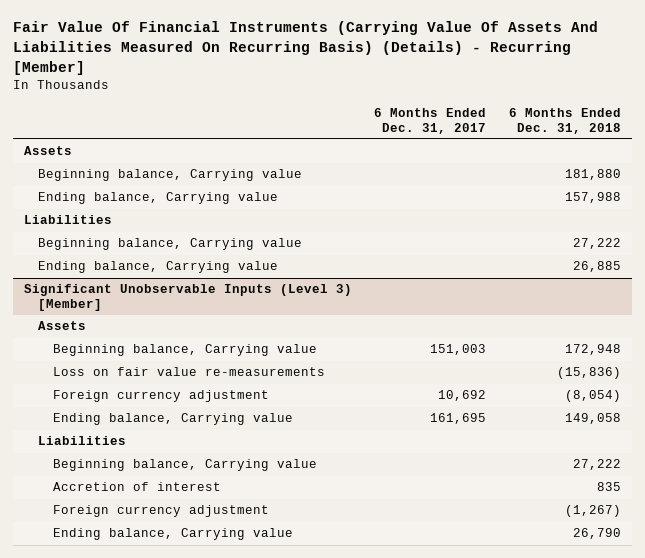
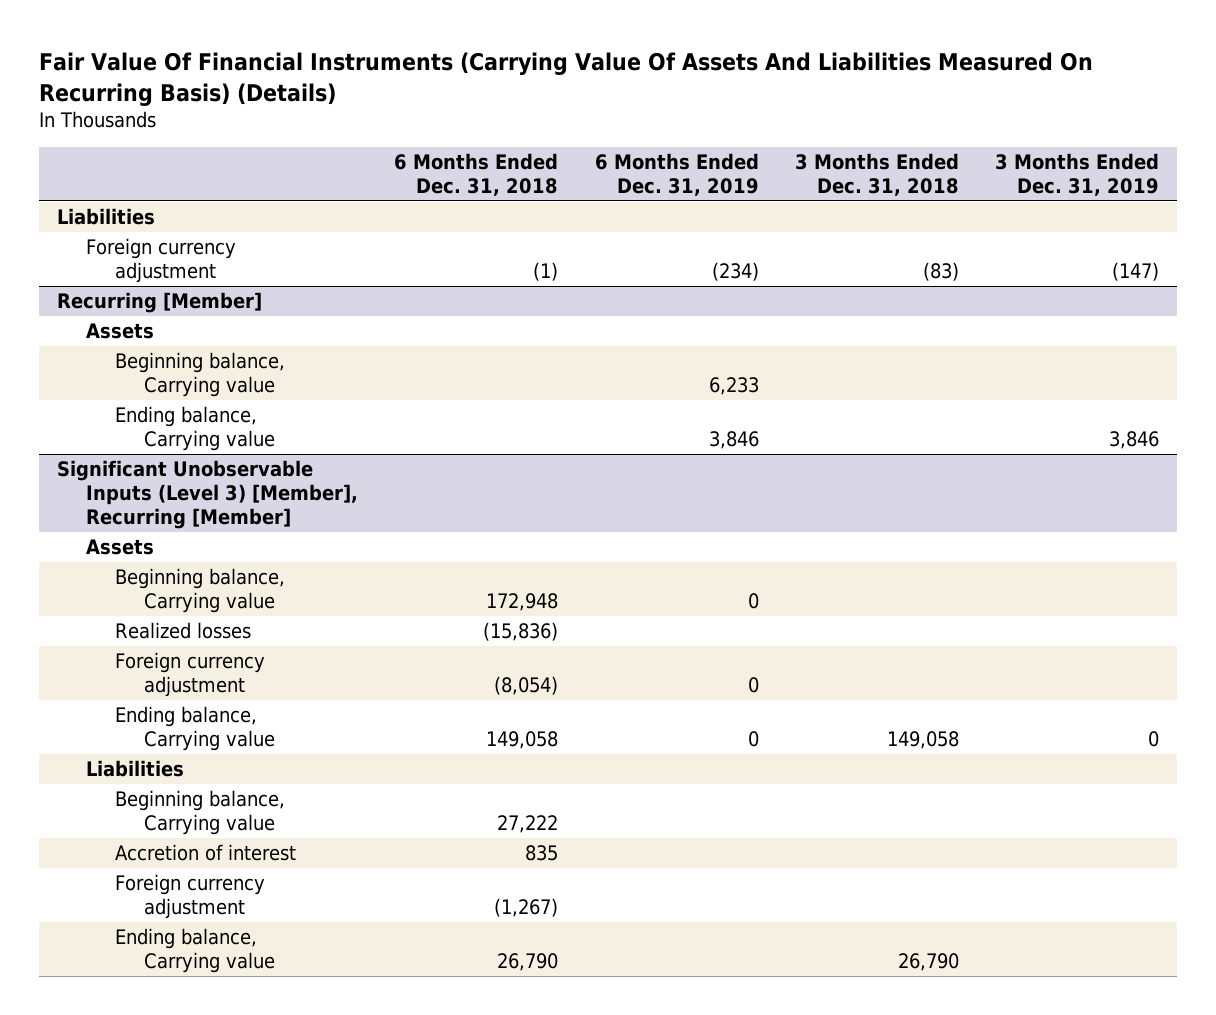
[12,21,598,75] Fair Value Of Financial Instruments (Carrying Value Of Assets And Liabilities Measured On Recurring Basis) (Details) - Recurring [Member] -> [38,51,1093,106] Fair Value Of Financial Instruments (Carrying Value Of Assets And Liabilities Measured On Recurring Basis) (Details)
[374,108,487,134] 6 Months Ended Dec. 31, 2017 -> none
none -> [594,153,759,197] 6 Months Ended Dec. 31, 2019
none -> [794,153,959,197] 3 Months Ended Dec. 31, 2018
none -> [995,153,1160,197] 3 Months Ended Dec. 31, 2019
[23,146,72,156] Assets -> none
[38,169,303,182] Beginning balance, Carrying value -> none
[38,192,279,205] Ending balance, Carrying value -> none
[38,238,303,251] Beginning balance, Carrying value -> none
[38,261,279,274] Ending balance, Carrying value -> none
[23,284,352,312] Significant Unobservable Inputs (Level 3) [Member] -> none
none -> [85,238,236,284] Foreign currency adjustment
none -> [56,292,262,314] Recurring [Member]
none -> [114,352,285,398] Beginning balance, Carrying value
none -> [114,406,275,452] Ending balance, Carrying value
none -> [56,460,358,530] Significant Unobservable Inputs (Level 3) [Member], Recurring [Member]
none -> [85,539,154,556] Assets
[52,367,325,377] Loss on fair value re-measurements -> [114,622,251,640] Realized losses

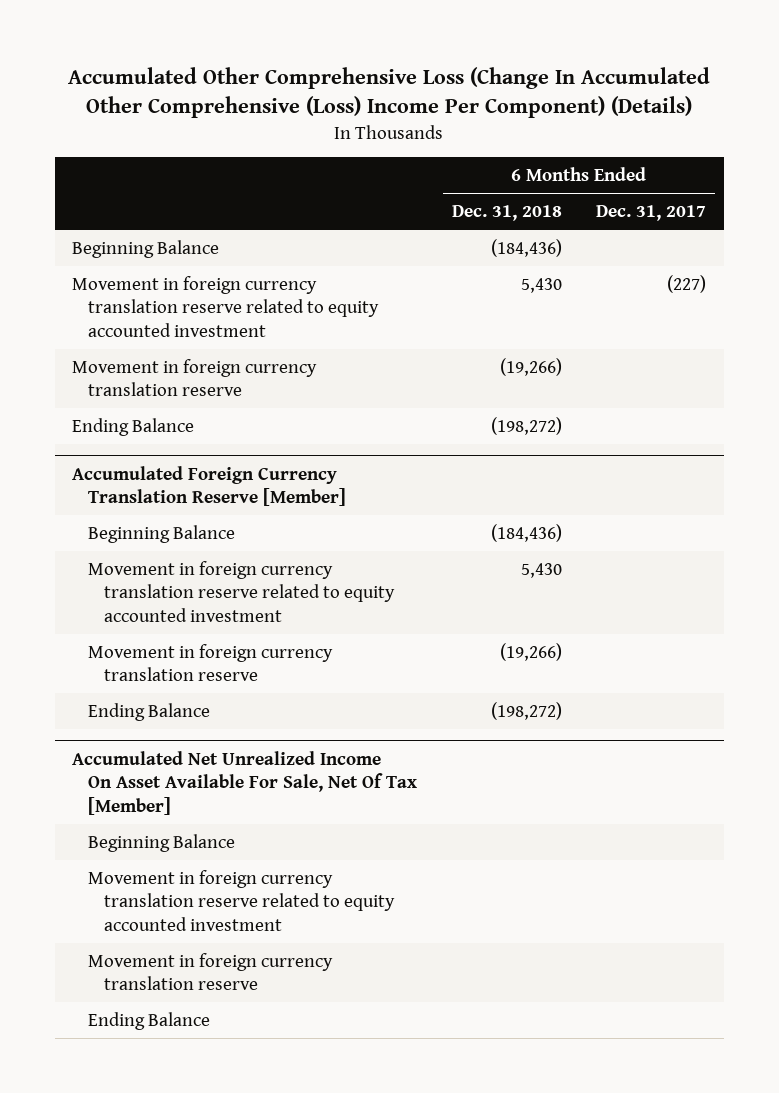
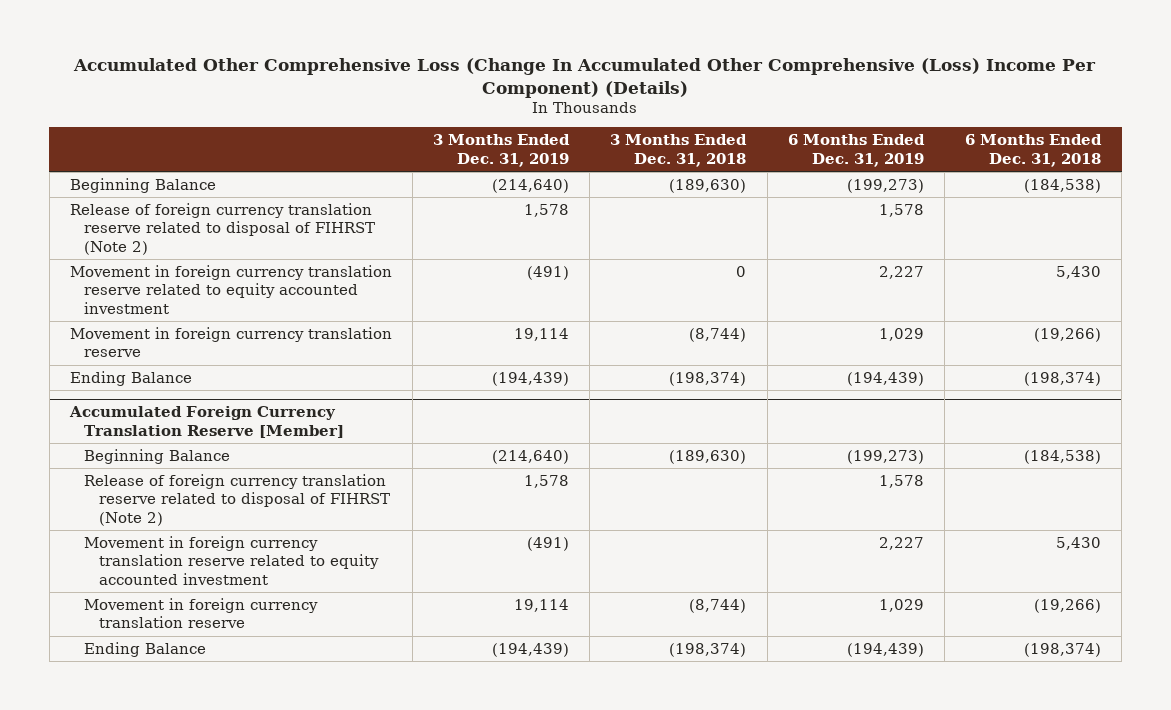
[596,205,707,222] Dec. 31, 2017 -> none
none -> [433,134,571,167] 3 Months Ended Dec. 31, 2019
none -> [610,134,748,167] 3 Months Ended Dec. 31, 2018
none -> [787,134,925,167] 6 Months Ended Dec. 31, 2019
[490,238,562,257] (184,436) -> [1024,178,1102,193] (184,538)
none -> [69,202,376,255] Release of foreign currency translation reserve related to disposal of FIHRST (Note 2)
[490,416,562,435] (198,272) -> [1024,371,1102,386] (198,374)
[490,523,562,542] (184,436) -> [1024,449,1102,464] (184,538)
none -> [84,473,390,526] Release of foreign currency translation reserve related to disposal of FIHRST (Note 2)
[72,750,418,815] Accumulated Net Unrealized Income On Asset Available For Sale, Net Of Tax [Member] -> none
[88,833,236,852] Beginning Balance -> none
[88,869,396,931] Movement in foreign currency translation reserve related to equity accounted investment -> none
[88,952,334,991] Movement in foreign currency translation reserve -> none
[88,1011,211,1030] Ending Balance -> none
[490,701,562,720] (198,272) -> [1024,642,1102,657] (198,374)

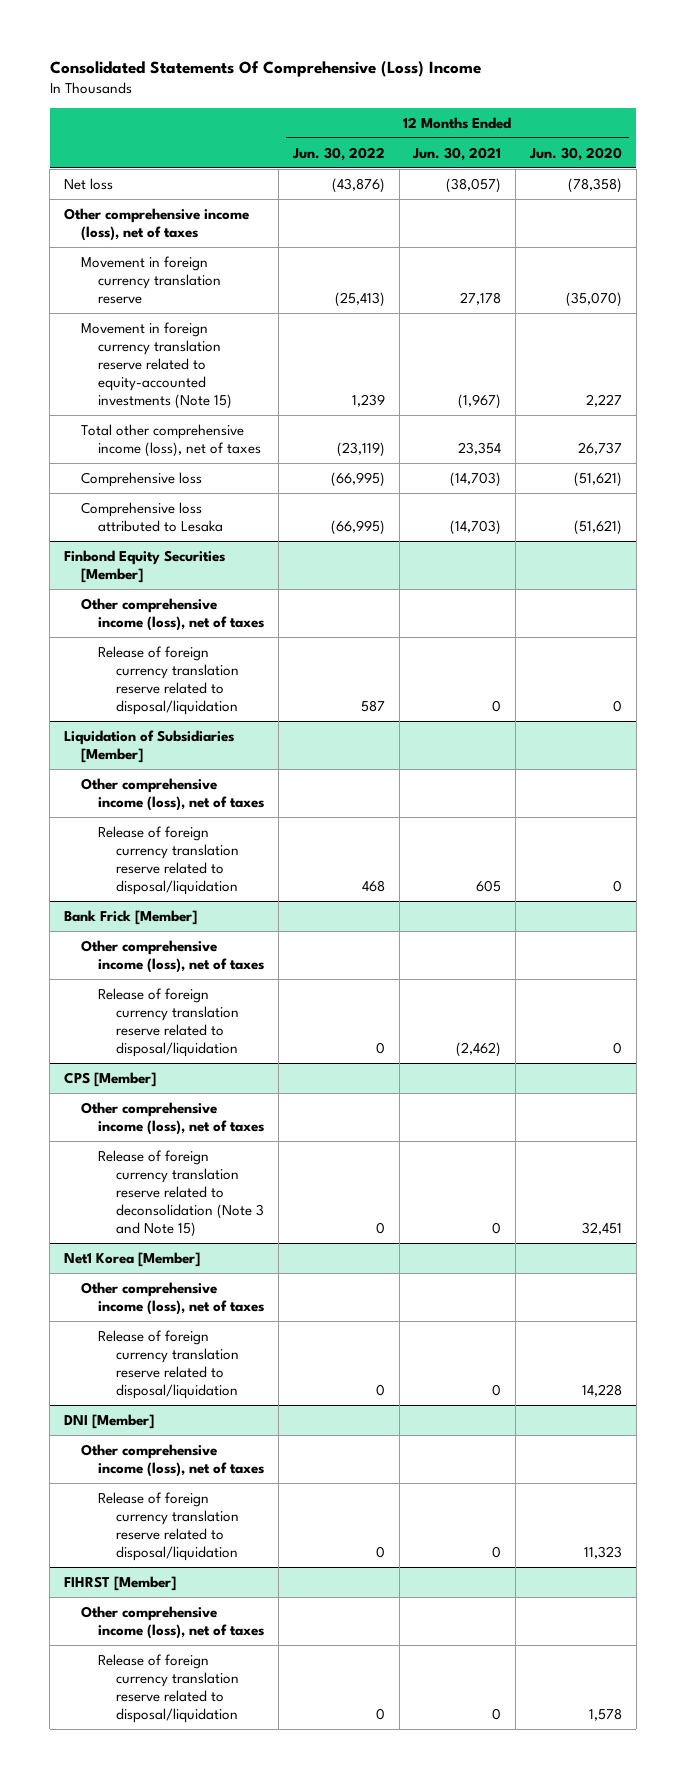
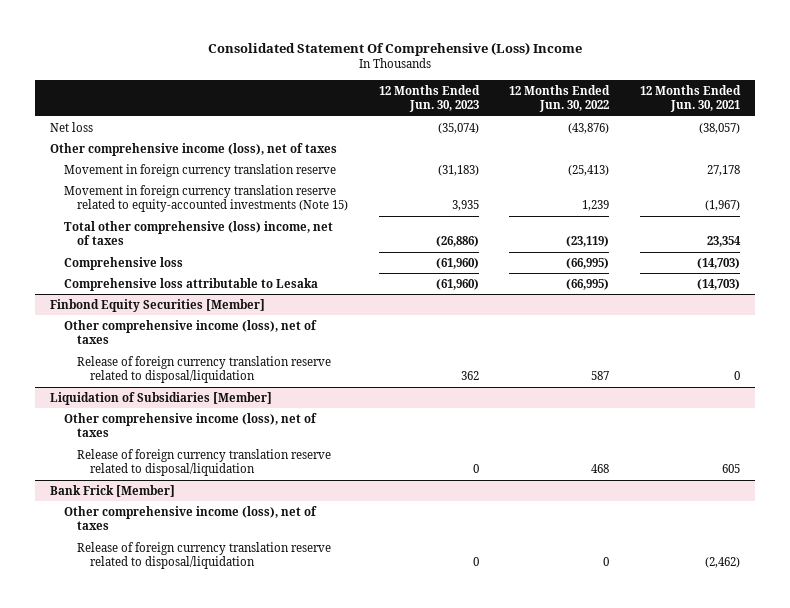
[49,60,481,77] Consolidated Statements Of Comprehensive (Loss) Income -> [208,41,583,56] Consolidated Statement Of Comprehensive (Loss) Income
[528,146,622,161] Jun. 30, 2020 -> none
none -> [378,84,480,113] 12 Months Ended Jun. 30, 2023
[81,423,262,457] Total other comprehensive income (loss), net of taxes -> [63,220,333,246] Total other comprehensive (loss) income, net of taxes
[81,501,224,532] Comprehensive loss attributed to Lesaka -> [63,277,318,291] Comprehensive loss attributable to Lesaka
[63,1071,156,1087] CPS [Member] -> none
[81,1101,265,1135] Other comprehensive income (loss), net of taxes -> none
[98,1149,264,1237] Release of foreign currency translation reserve related to deconsolidation (Note 3 and Note 15) -> none
[63,1251,200,1267] Net1 Korea [Member] -> none
[81,1281,265,1315] Other comprehensive income (loss), net of taxes -> none
[98,1329,239,1399] Release of foreign currency translation reserve related to disposal/liquidation -> none
[63,1413,154,1429] DNI [Member] -> none
[81,1443,265,1477] Other comprehensive income (loss), net of taxes -> none
[98,1491,239,1561] Release of foreign currency translation reserve related to disposal/liquidation -> none
[63,1575,176,1591] FIHRST [Member] -> none
[81,1605,265,1639] Other comprehensive income (loss), net of taxes -> none
[98,1653,239,1723] Release of foreign currency translation reserve related to disposal/liquidation -> none

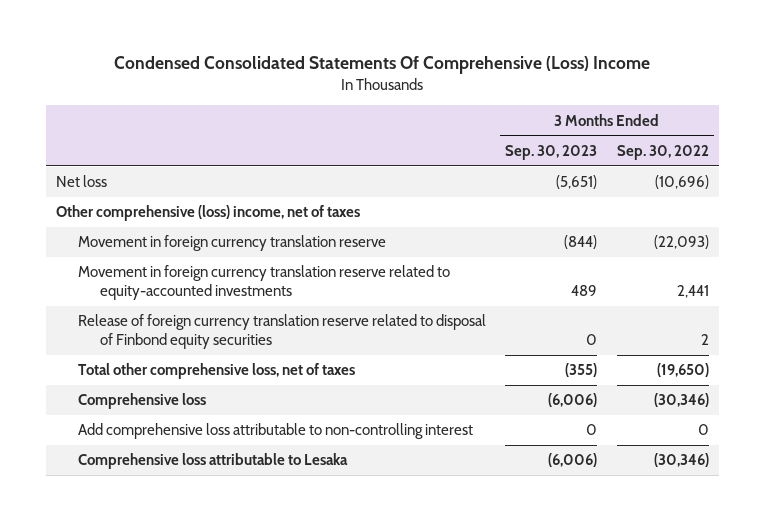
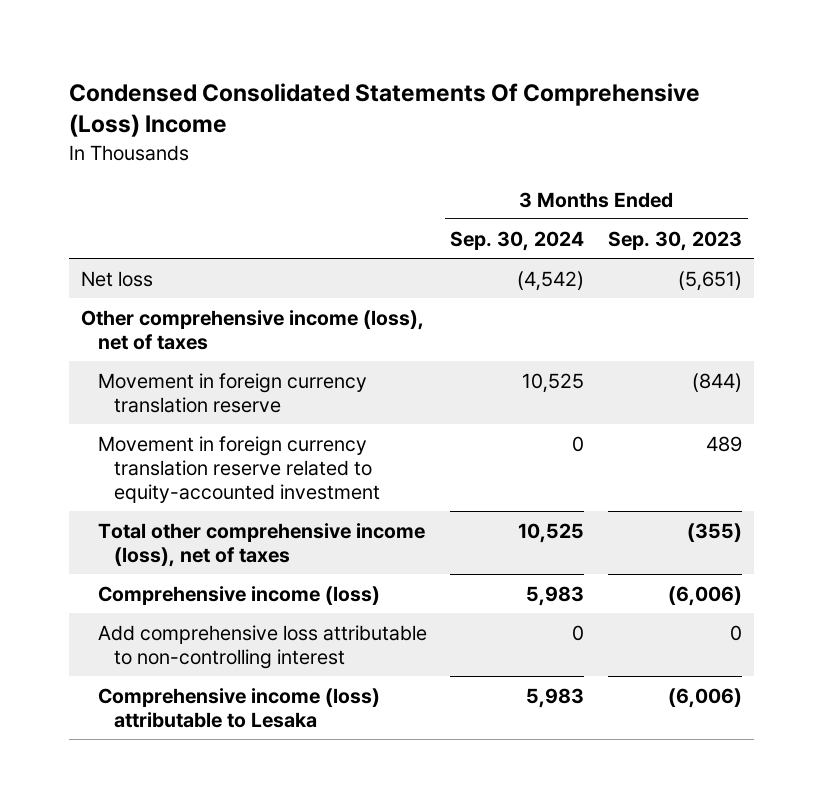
[617,144,710,160] Sep. 30, 2022 -> none
none -> [450,230,585,251] Sep. 30, 2024
[55,205,360,222] Other comprehensive (loss) income, net of taxes -> [81,309,425,350] Other comprehensive income (loss), net of taxes
[77,314,486,350] Release of foreign currency translation reserve related to disposal of Finbond equity securities -> none
[77,265,450,301] Movement in foreign currency translation reserve related to equity-accounted investments -> [97,435,381,503] Movement in foreign currency translation reserve related to equity-accounted investment
[77,363,355,380] Total other comprehensive loss, net of taxes -> [97,522,425,567] Total other comprehensive income (loss), net of taxes
[77,393,206,410] Comprehensive loss -> [97,585,380,605] Comprehensive income (loss)
[77,453,348,470] Comprehensive loss attributable to Lesaka -> [97,687,380,728] Comprehensive income (loss) attributable to Lesaka

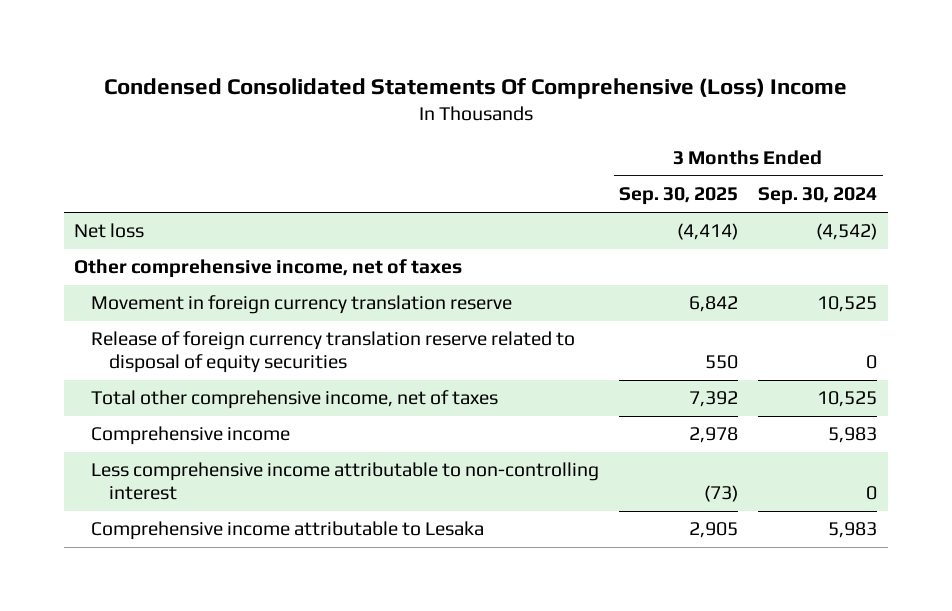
[608,230,743,251] Sep. 30, 2023 -> none
none -> [619,187,739,206] Sep. 30, 2025
[81,309,425,350] Other comprehensive income (loss), net of taxes -> [74,259,463,279] Other comprehensive income, net of taxes
[97,435,381,503] Movement in foreign currency translation reserve related to equity-accounted investment -> none
none -> [91,331,576,374] Release of foreign currency translation reserve related to disposal of equity securities
[97,522,425,567] Total other comprehensive income (loss), net of taxes -> [91,390,499,410] Total other comprehensive income, net of taxes
[97,585,380,605] Comprehensive income (loss) -> [91,426,291,446] Comprehensive income
[97,624,427,669] Add comprehensive loss attributable to non-controlling interest -> [91,462,600,501] Less comprehensive income attributable to non-controlling interest
[97,687,380,728] Comprehensive income (loss) attributable to Lesaka -> [91,521,485,541] Comprehensive income attributable to Lesaka

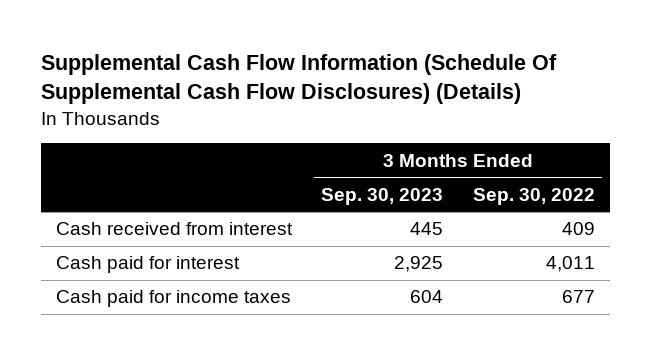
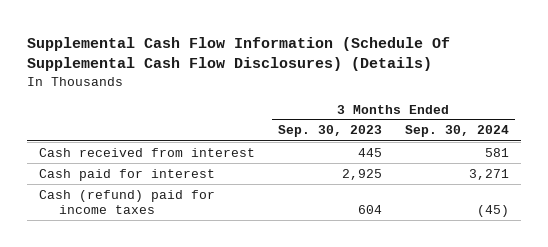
[473,187,596,205] Sep. 30, 2022 -> none
none -> [404,125,509,138] Sep. 30, 2024
[55,290,291,308] Cash paid for income taxes -> [38,189,215,215] Cash (refund) paid for income taxes

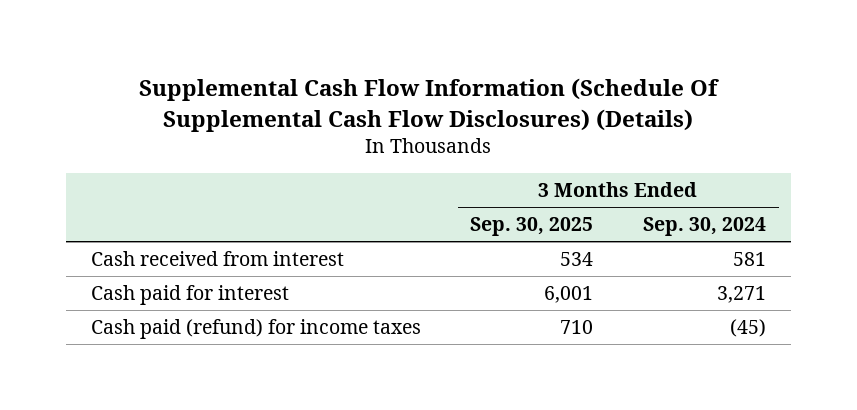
[277,125,382,138] Sep. 30, 2023 -> none
none -> [470,217,594,237] Sep. 30, 2025
[38,189,215,215] Cash (refund) paid for income taxes -> [90,319,421,340] Cash paid (refund) for income taxes

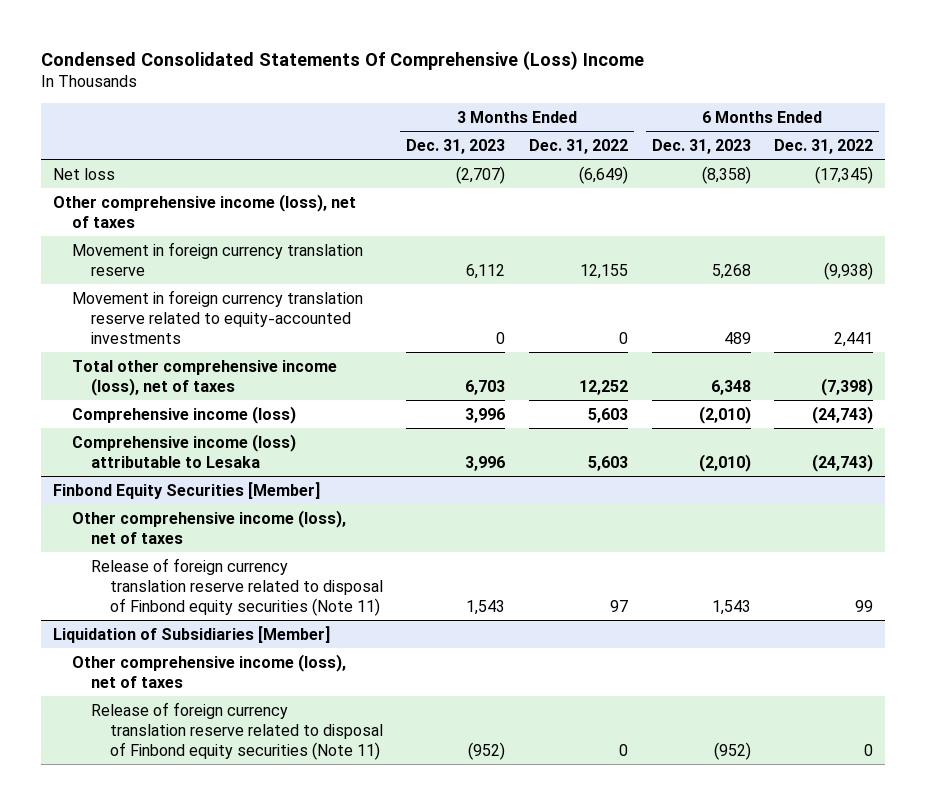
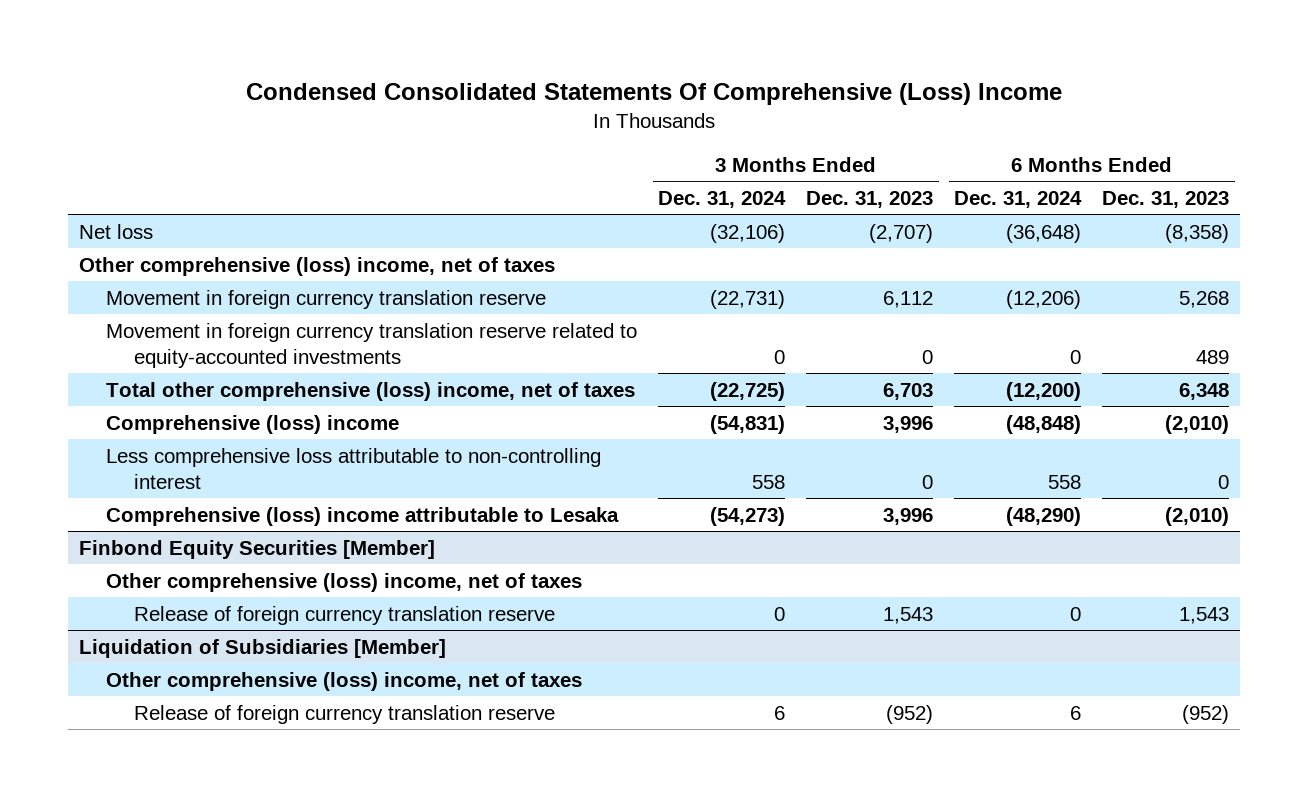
[528,138,628,154] Dec. 31, 2022 -> none
[774,138,874,154] Dec. 31, 2022 -> none
none -> [658,191,787,209] Dec. 31, 2024
none -> [954,191,1083,209] Dec. 31, 2024
[53,193,357,228] Other comprehensive income (loss), net of taxes -> [78,256,555,276] Other comprehensive (loss) income, net of taxes
[72,359,338,396] Total other comprehensive income (loss), net of taxes -> [106,381,636,401] Total other comprehensive (loss) income, net of taxes
[72,405,297,424] Comprehensive income (loss) -> [106,414,400,434] Comprehensive (loss) income
none -> [106,447,602,489] Less comprehensive loss attributable to non-controlling interest
[72,433,297,468] Comprehensive income (loss) attributable to Lesaka -> [106,506,620,526] Comprehensive (loss) income attributable to Lesaka
[72,509,347,544] Other comprehensive income (loss), net of taxes -> [106,572,583,592] Other comprehensive (loss) income, net of taxes
[90,557,383,616] Release of foreign currency translation reserve related to disposal of Finbond equity securities (Note 11) -> [134,605,556,625] Release of foreign currency translation reserve
[72,653,347,688] Other comprehensive income (loss), net of taxes -> [106,671,583,691] Other comprehensive (loss) income, net of taxes
[90,701,383,760] Release of foreign currency translation reserve related to disposal of Finbond equity securities (Note 11) -> [134,704,556,724] Release of foreign currency translation reserve

